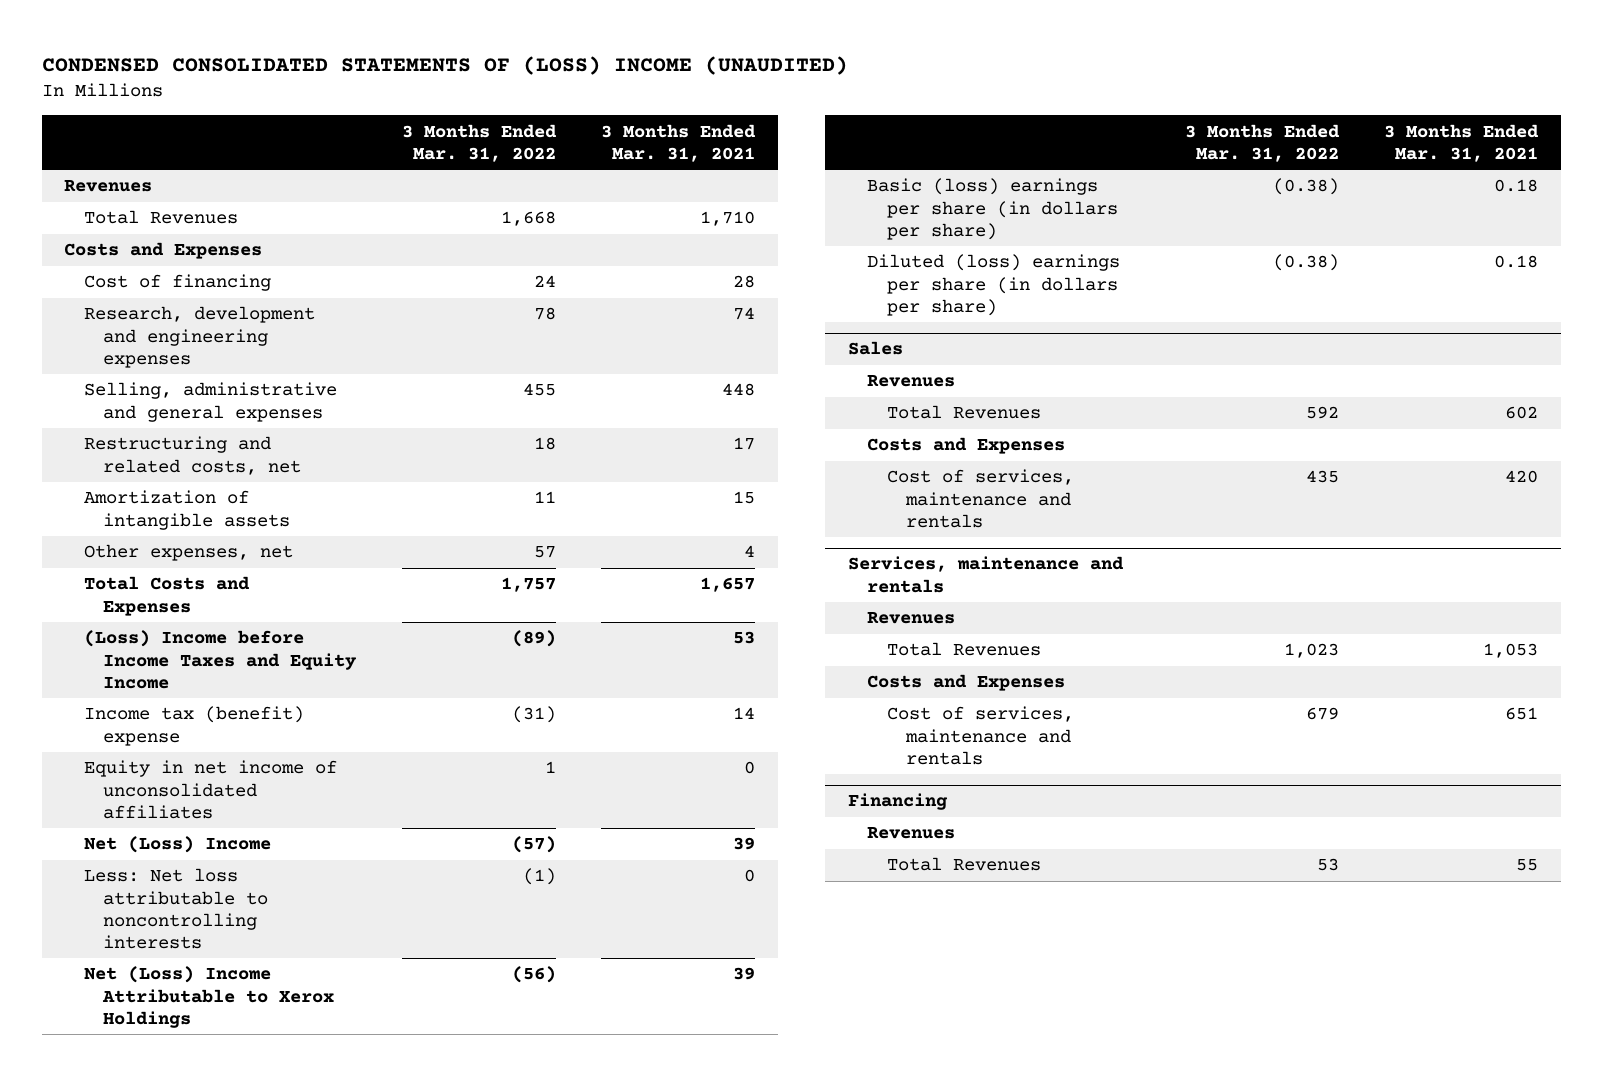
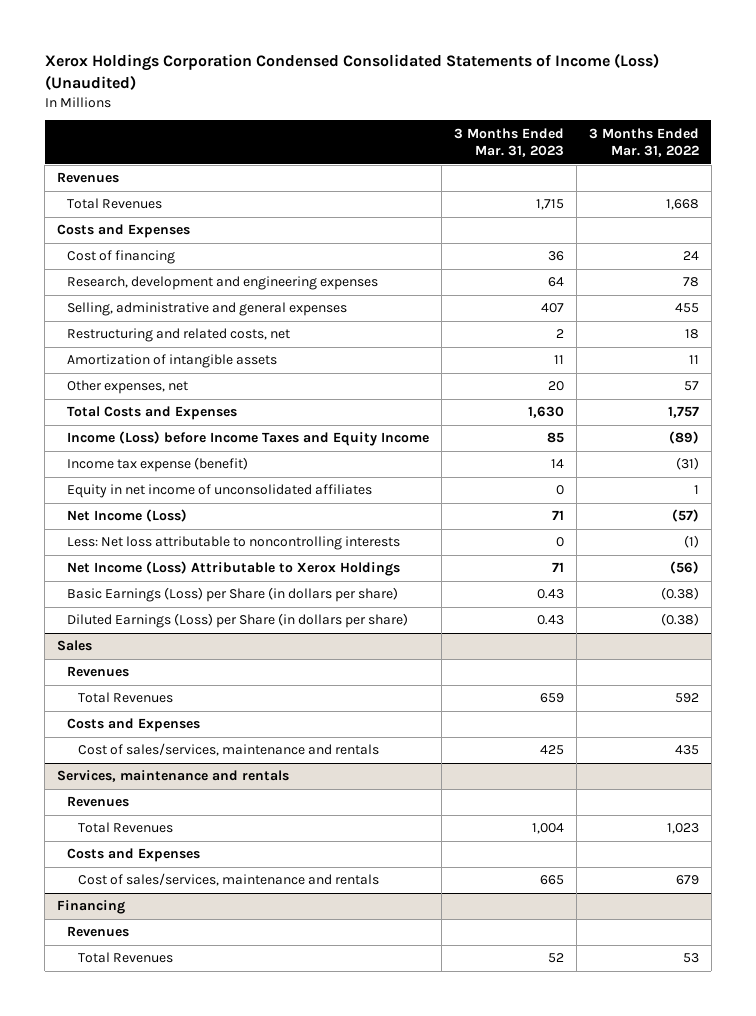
[41,55,848,75] CONDENSED CONSOLIDATED STATEMENTS OF (LOSS) INCOME (UNAUDITED) -> [44,53,659,90] Xerox Holdings Corporation Condensed Consolidated Statements of Income (Loss) (Unaudited)
[601,123,757,162] 3 Months Ended Mar. 31, 2021 -> none
none -> [454,127,565,157] 3 Months Ended Mar. 31, 2023
[83,630,358,689] (Loss) Income before Income Taxes and Equity Income -> [67,431,430,447] Income (Loss) before Income Taxes and Equity Income
[83,706,304,746] Income tax (benefit) expense -> [67,457,249,473] Income tax expense (benefit)
[83,836,271,854] Net (Loss) Income -> [67,509,188,523] Net Income (Loss)
[83,966,335,1028] Net (Loss) Income Attributable to Xerox Holdings -> [67,561,401,577] Net Income (Loss) Attributable to Xerox Holdings
[867,178,1118,240] Basic (loss) earnings per share (in dollars per share) -> [67,587,399,603] Basic Earnings (Loss) per Share (in dollars per share)
[867,254,1121,316] Diluted (loss) earnings per share (in dollars per share) -> [67,613,409,629] Diluted Earnings (Loss) per Share (in dollars per share)
[886,469,1074,528] Cost of services, maintenance and rentals -> [77,743,379,757] Cost of sales/services, maintenance and rentals
[886,706,1074,765] Cost of services, maintenance and rentals -> [77,873,379,887] Cost of sales/services, maintenance and rentals

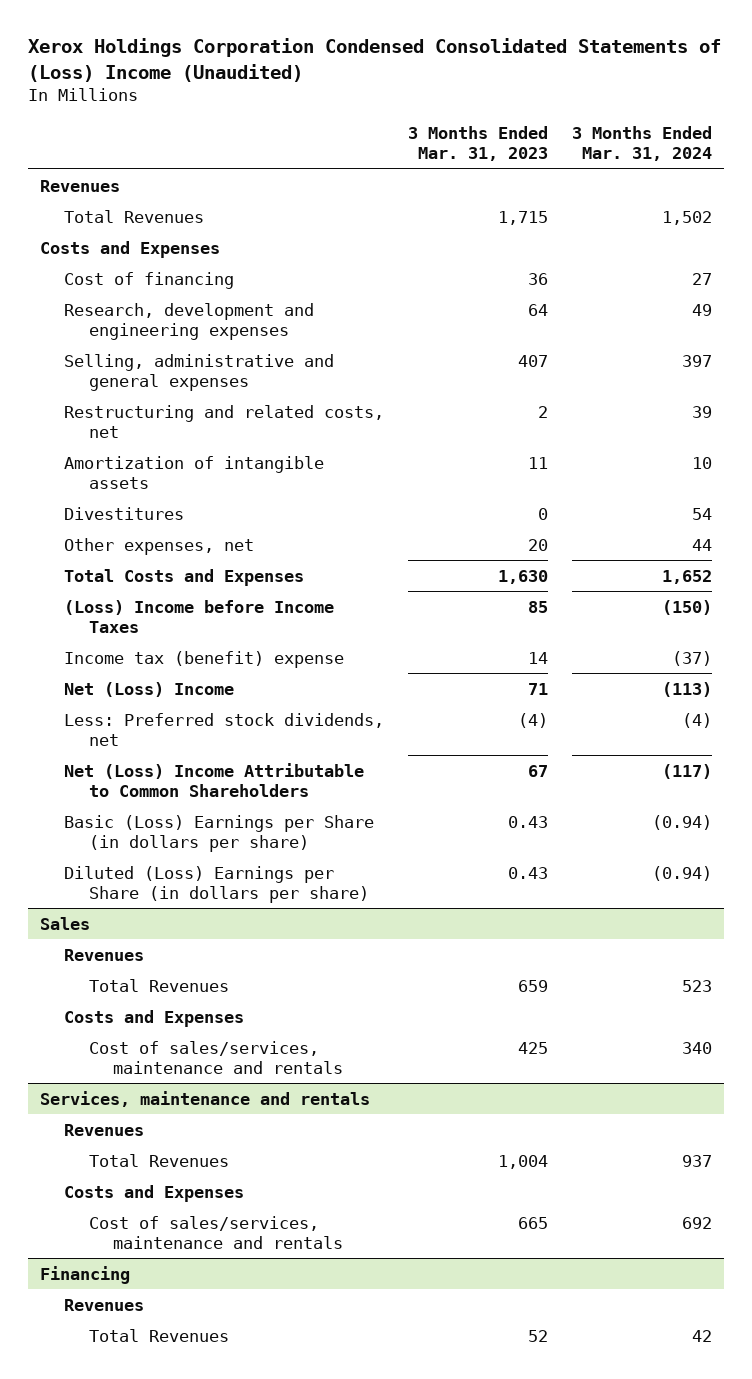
[44,53,659,90] Xerox Holdings Corporation Condensed Consolidated Statements of Income (Loss) (Unaudited) -> [27,38,721,82] Xerox Holdings Corporation Condensed Consolidated Statements of (Loss) Income (Unaudited)
[588,127,699,157] 3 Months Ended Mar. 31, 2022 -> none
none -> [571,126,712,162] 3 Months Ended Mar. 31, 2024
none -> [64,506,185,520] Divestitures
[67,484,373,499] Equity in net income of unconsolidated affiliates -> none
[67,509,188,523] Net Income (Loss) -> none
[67,536,401,551] Less: Net loss attributable to noncontrolling interests -> none
[67,431,430,447] Income (Loss) before Income Taxes and Equity Income -> [64,599,335,633] (Loss) Income before Income Taxes
[67,457,249,473] Income tax expense (benefit) -> [64,650,345,668] Income tax (benefit) expense
[67,561,401,577] Net Income (Loss) Attributable to Xerox Holdings -> [64,681,235,697] Net (Loss) Income
none -> [64,712,385,746] Less: Preferred stock dividends, net
none -> [64,762,365,797] Net (Loss) Income Attributable to Common Shareholders
[67,587,399,603] Basic Earnings (Loss) per Share (in dollars per share) -> [64,814,375,852] Basic (Loss) Earnings per Share (in dollars per share)
[67,613,409,629] Diluted Earnings (Loss) per Share (in dollars per share) -> [64,865,369,903] Diluted (Loss) Earnings per Share (in dollars per share)

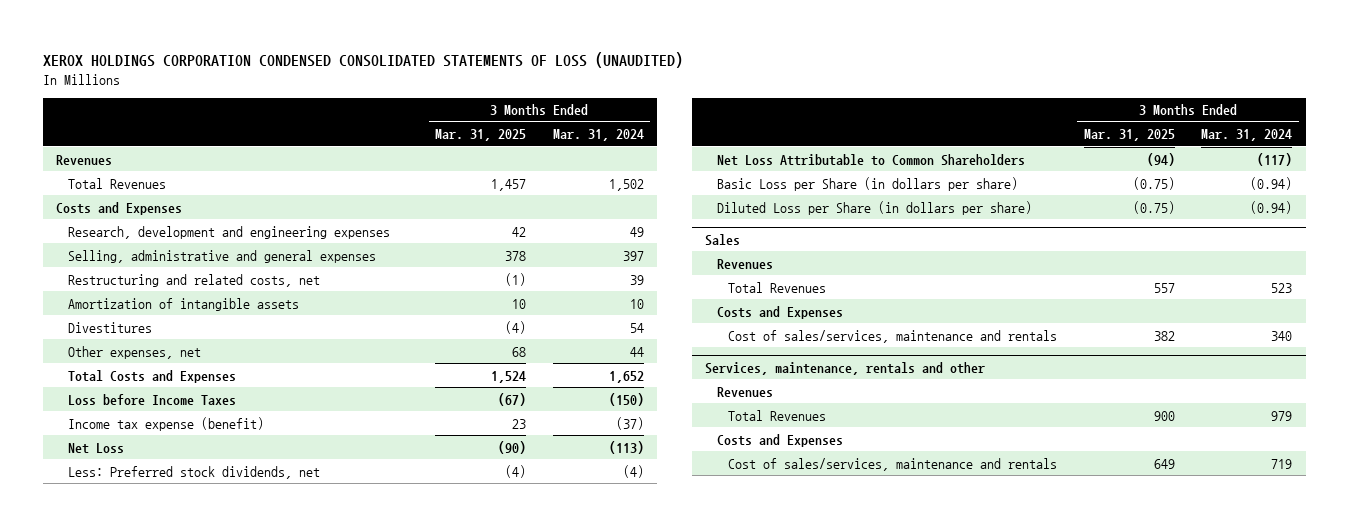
[27,38,721,82] Xerox Holdings Corporation Condensed Consolidated Statements of (Loss) Income (Unaudited) -> [43,51,684,68] XEROX HOLDINGS CORPORATION CONDENSED CONSOLIDATED STATEMENTS OF LOSS (UNAUDITED)
[408,126,549,162] 3 Months Ended Mar. 31, 2023 -> none
none -> [435,129,527,142] Mar. 31, 2025
[64,271,235,289] Cost of financing -> none
[64,599,335,633] (Loss) Income before Income Taxes -> [68,393,237,405] Loss before Income Taxes
[64,650,345,668] Income tax (benefit) expense -> [68,416,265,431] Income tax expense (benefit)
[64,681,235,697] Net (Loss) Income -> [68,442,125,454] Net Loss
[64,762,365,797] Net (Loss) Income Attributable to Common Shareholders -> [716,153,1025,166] Net Loss Attributable to Common Shareholders
[64,814,375,852] Basic (Loss) Earnings per Share (in dollars per share) -> [716,176,1018,191] Basic Loss per Share (in dollars per share)
[64,865,369,903] Diluted (Loss) Earnings per Share (in dollars per share) -> [716,200,1032,215] Diluted Loss per Share (in dollars per share)
[39,1090,370,1107] Services, maintenance and rentals -> [705,361,986,375] Services, maintenance, rentals and other
[681,1154,712,1167] 937 -> [1271,410,1293,421] 979
[39,1265,130,1284] Financing -> none
[64,1298,145,1311] Revenues -> none
[88,1328,229,1342] Total Revenues -> none
[681,1216,712,1229] 692 -> [1271,458,1293,469] 719

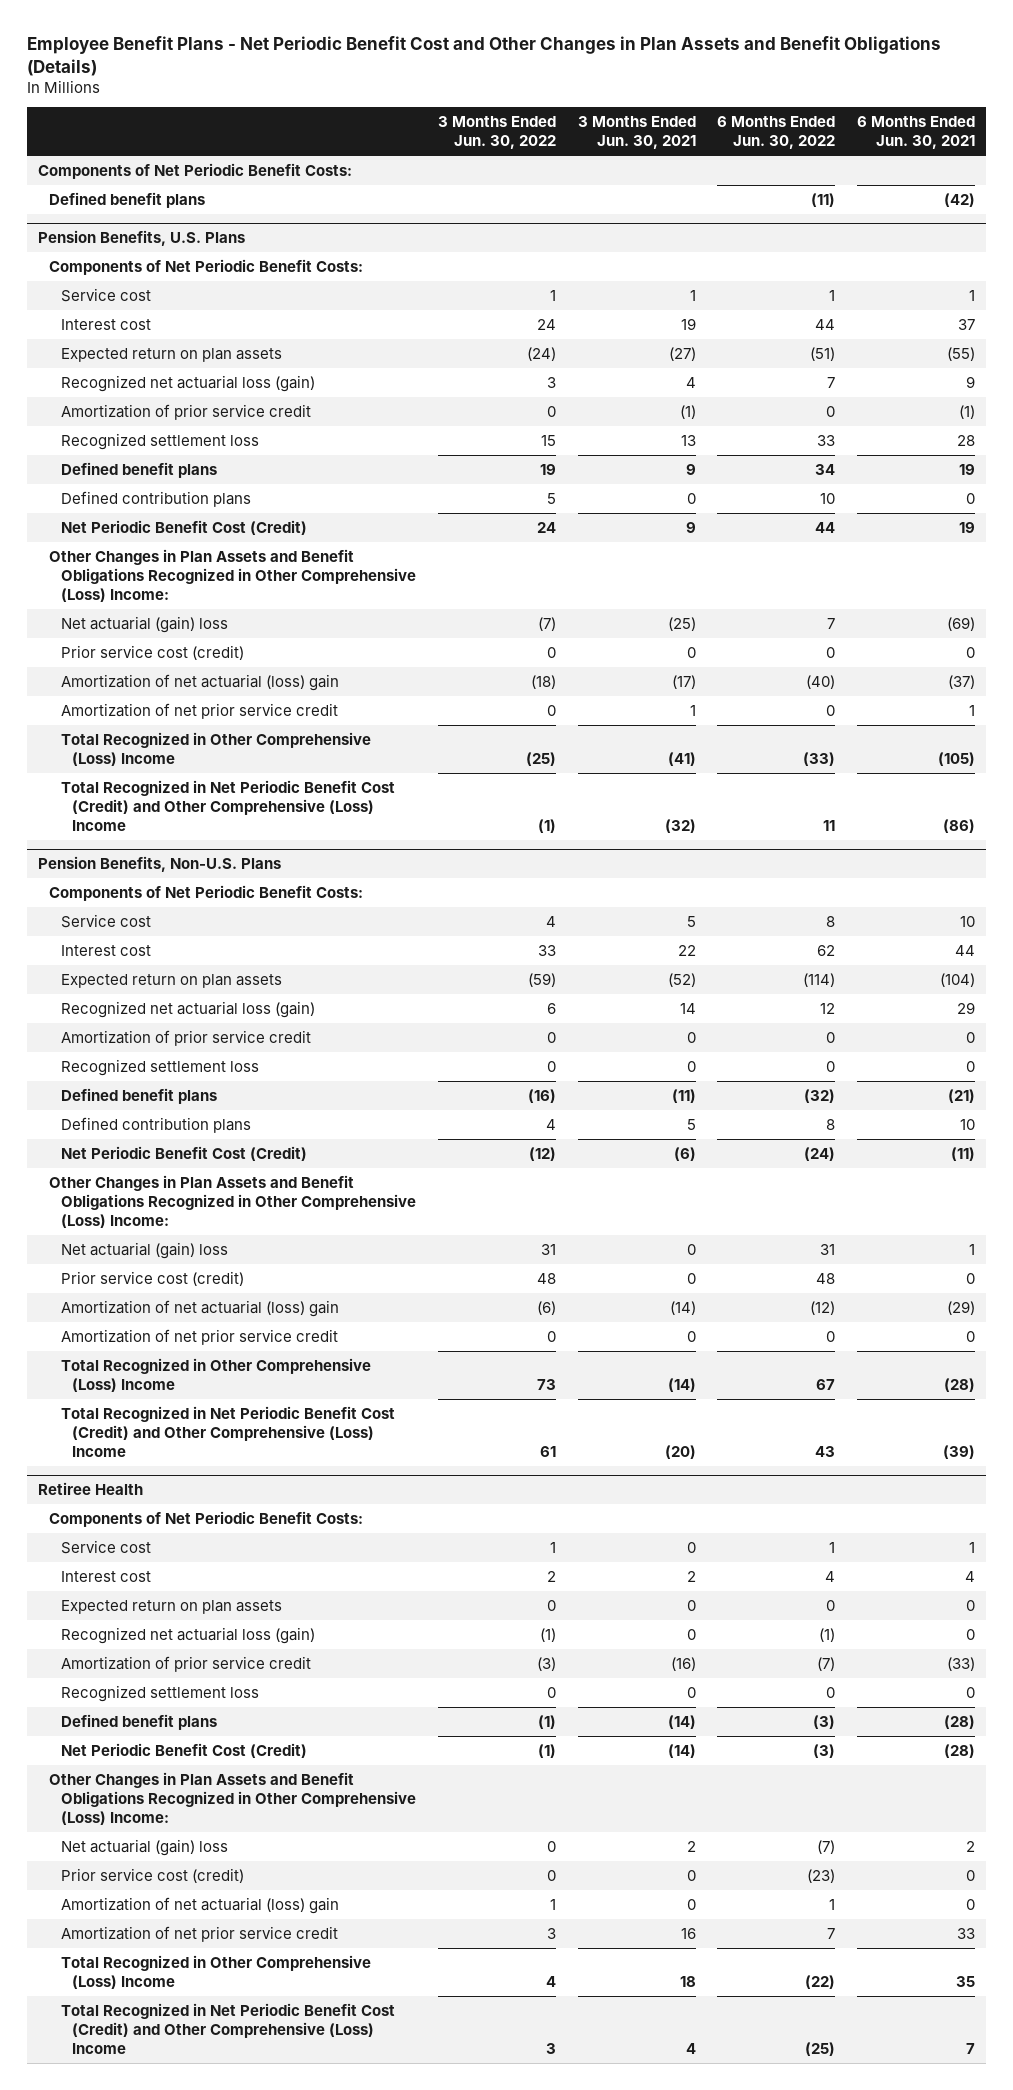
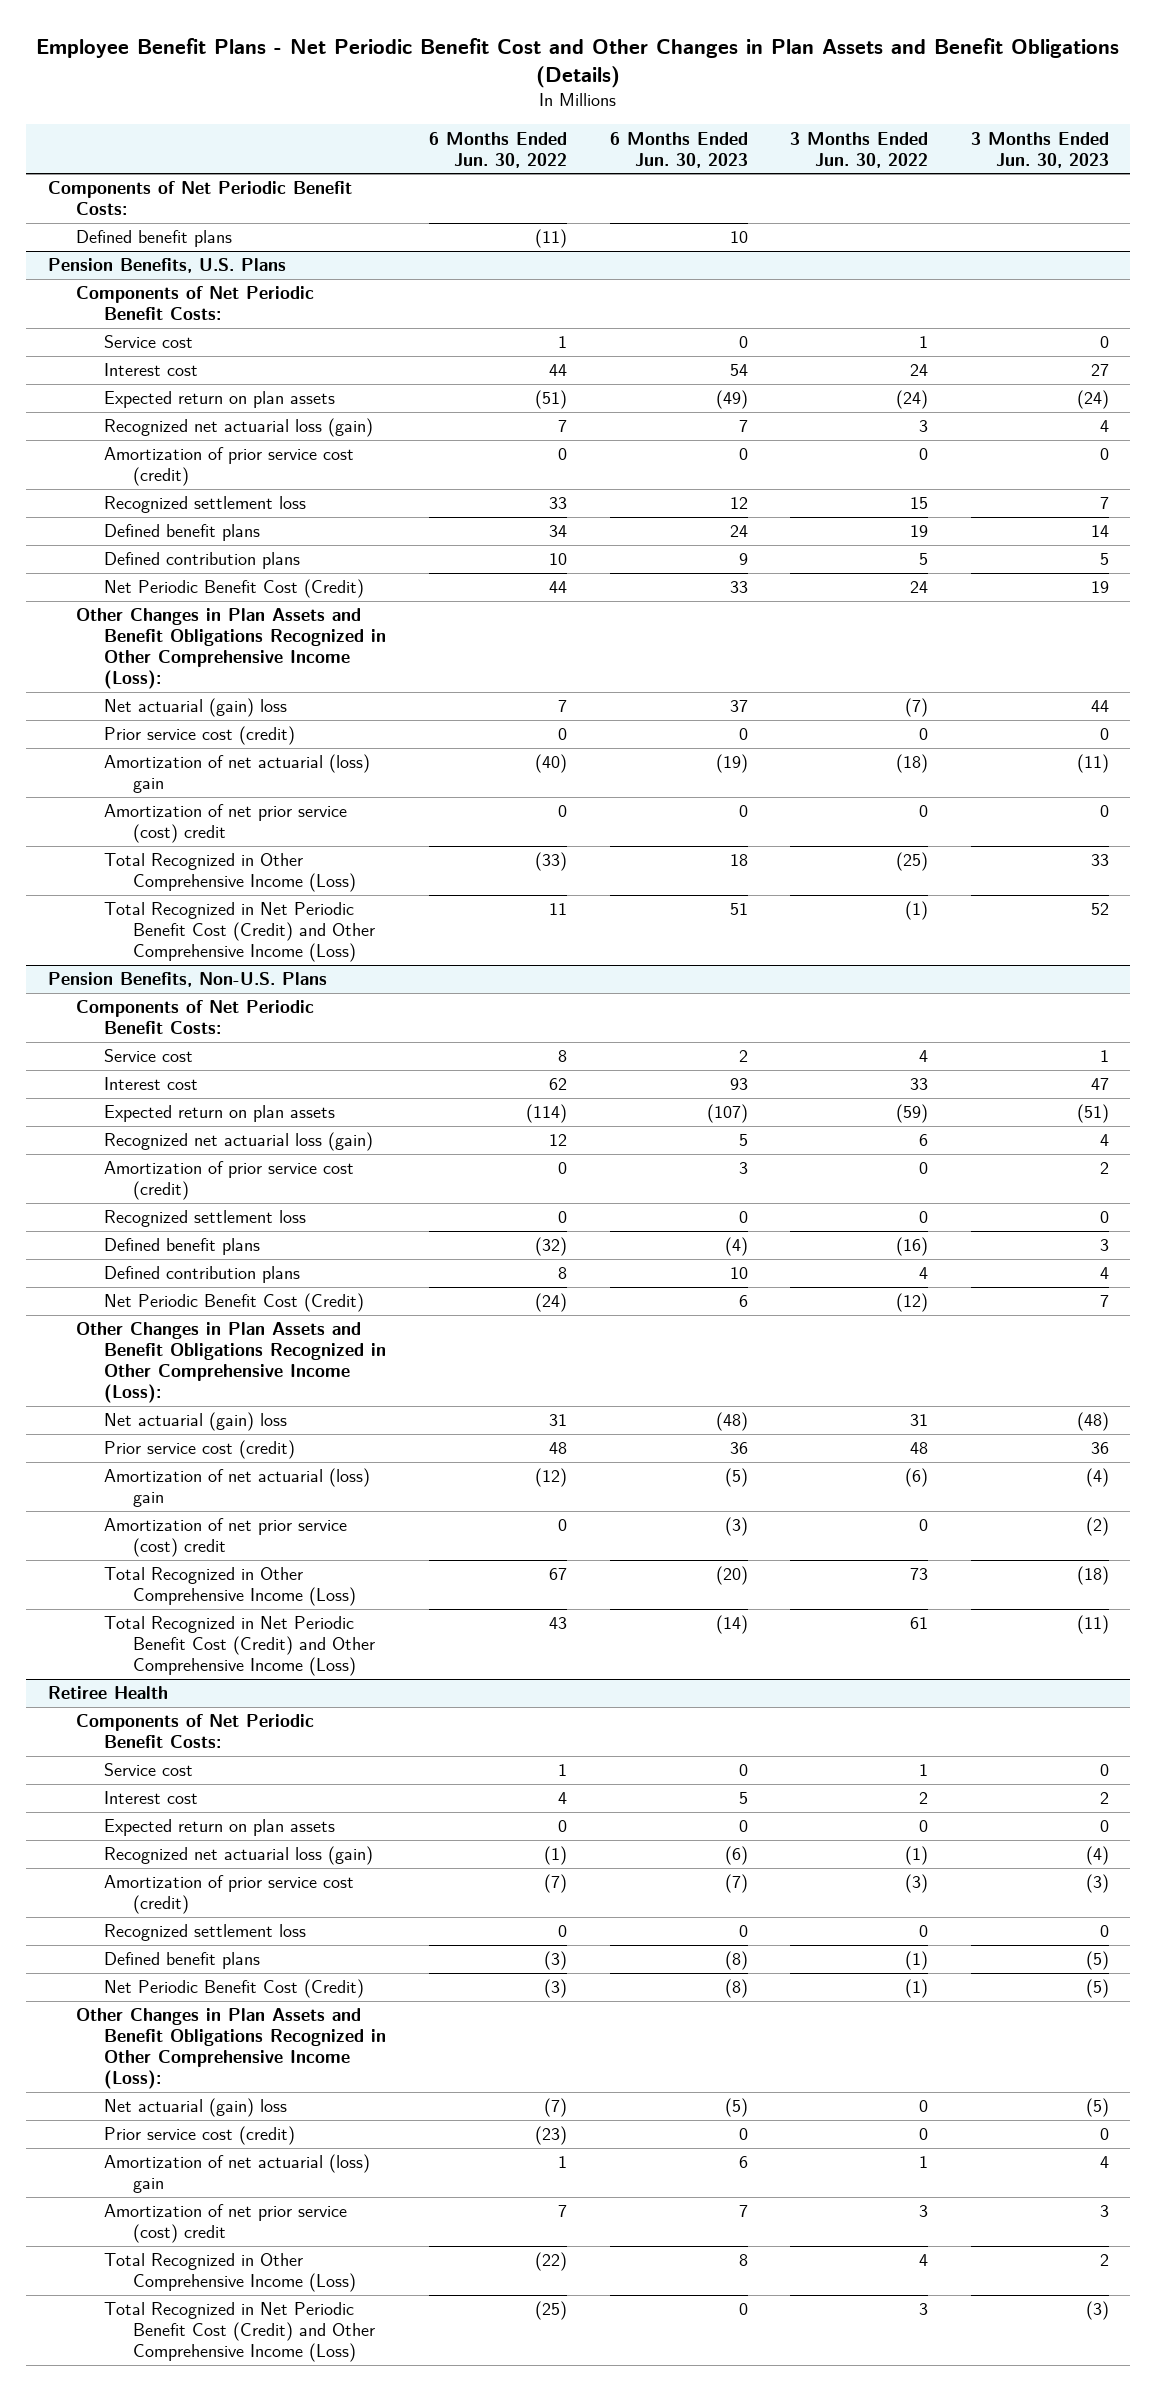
[577,116,696,150] 3 Months Ended Jun. 30, 2021 -> none
[857,116,976,150] 6 Months Ended Jun. 30, 2021 -> none
none -> [609,131,748,168] 6 Months Ended Jun. 30, 2023
none -> [970,131,1109,168] 3 Months Ended Jun. 30, 2023
[60,403,311,420] Amortization of prior service credit -> [104,447,355,487] Amortization of prior service cost (credit)
[49,548,416,602] Other Changes in Plan Assets and Benefit Obligations Recognized in Other Comprehensive (Loss) Income: -> [75,608,387,690] Other Changes in Plan Assets and Benefit Obligations Recognized in Other Comprehensive Income (Loss):
[60,702,338,719] Amortization of net prior service credit -> [104,804,348,844] Amortization of net prior service (cost) credit
[60,731,371,766] Total Recognized in Other Comprehensive (Loss) Income -> [104,853,356,893] Total Recognized in Other Comprehensive Income (Loss)
[60,779,395,831] Total Recognized in Net Periodic Benefit Cost (Credit) and Other Comprehensive (Loss) Income -> [104,902,375,963] Total Recognized in Net Periodic Benefit Cost (Credit) and Other Comprehensive Income (Loss)
[60,1029,311,1046] Amortization of prior service credit -> [104,1161,355,1201] Amortization of prior service cost (credit)
[49,1174,416,1228] Other Changes in Plan Assets and Benefit Obligations Recognized in Other Comprehensive (Loss) Income: -> [75,1322,387,1404] Other Changes in Plan Assets and Benefit Obligations Recognized in Other Comprehensive Income (Loss):
[60,1328,338,1345] Amortization of net prior service credit -> [104,1518,348,1558] Amortization of net prior service (cost) credit
[60,1357,371,1392] Total Recognized in Other Comprehensive (Loss) Income -> [104,1567,356,1607] Total Recognized in Other Comprehensive Income (Loss)
[60,1405,395,1457] Total Recognized in Net Periodic Benefit Cost (Credit) and Other Comprehensive (Loss) Income -> [104,1616,375,1677] Total Recognized in Net Periodic Benefit Cost (Credit) and Other Comprehensive Income (Loss)
[60,1655,311,1672] Amortization of prior service credit -> [104,1875,355,1915] Amortization of prior service cost (credit)
[49,1771,416,1825] Other Changes in Plan Assets and Benefit Obligations Recognized in Other Comprehensive (Loss) Income: -> [75,2008,387,2090] Other Changes in Plan Assets and Benefit Obligations Recognized in Other Comprehensive Income (Loss):
[60,1925,338,1942] Amortization of net prior service credit -> [104,2204,348,2244] Amortization of net prior service (cost) credit
[60,1954,371,1989] Total Recognized in Other Comprehensive (Loss) Income -> [104,2253,356,2293] Total Recognized in Other Comprehensive Income (Loss)
[60,2002,395,2054] Total Recognized in Net Periodic Benefit Cost (Credit) and Other Comprehensive (Loss) Income -> [104,2302,375,2363] Total Recognized in Net Periodic Benefit Cost (Credit) and Other Comprehensive Income (Loss)

